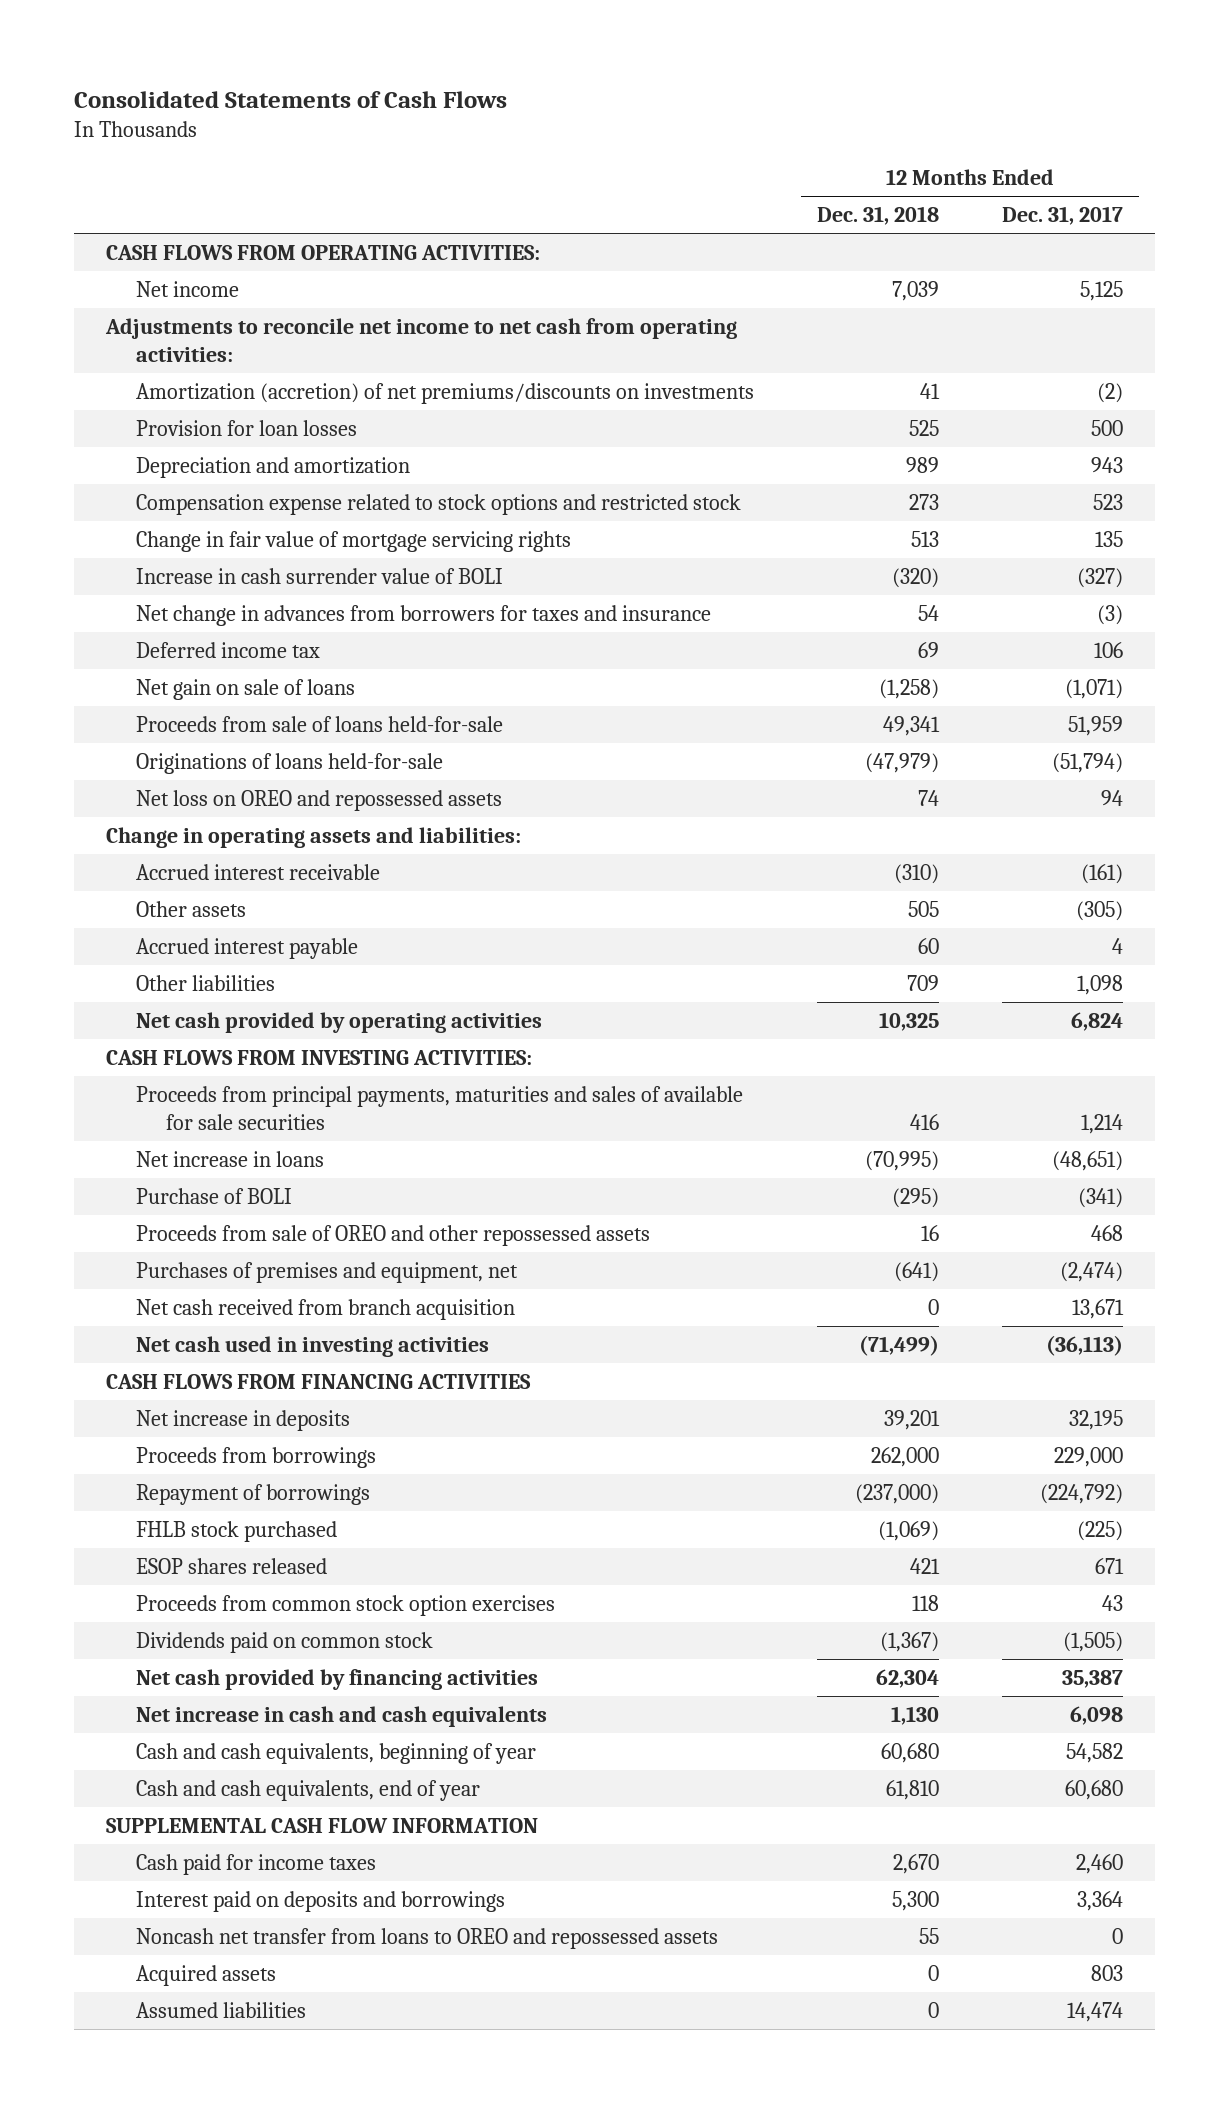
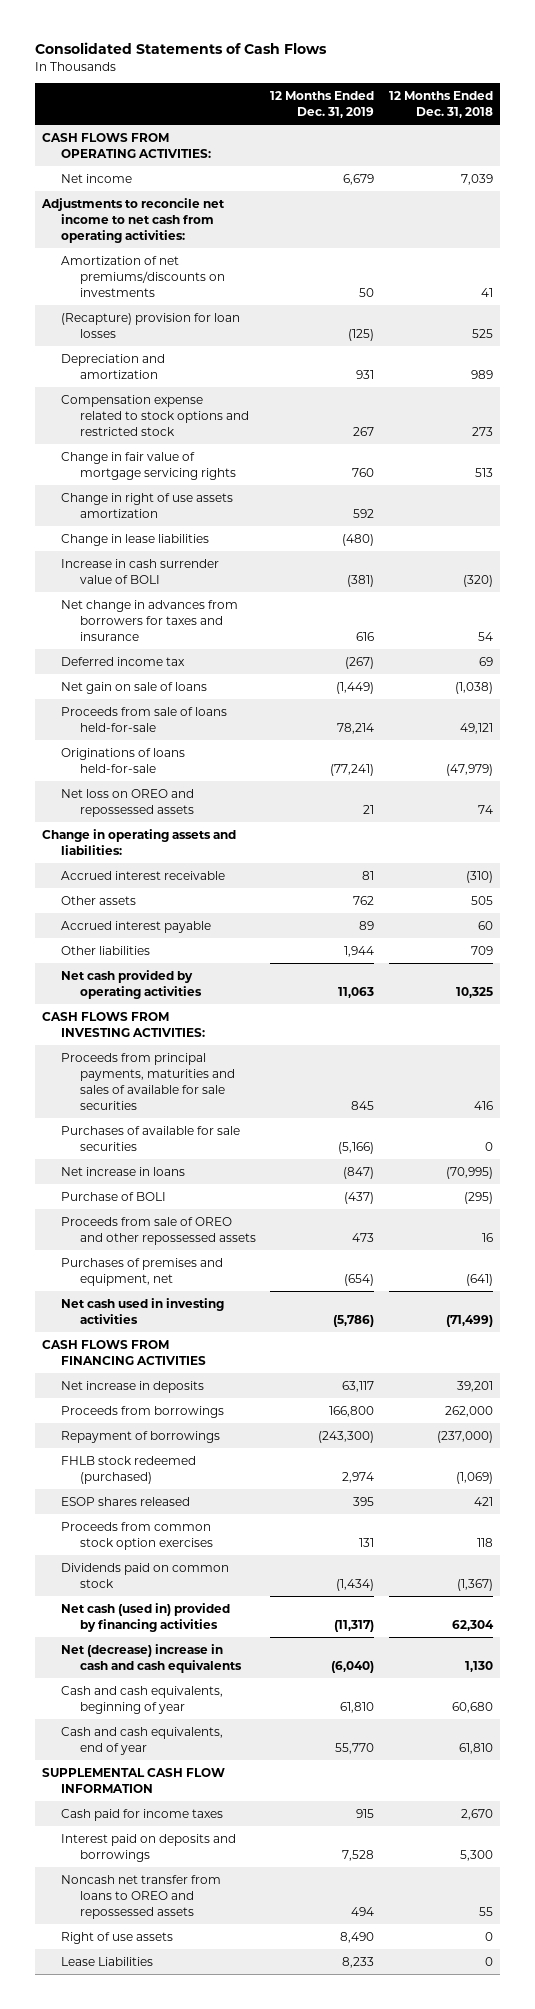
[1002,206,1124,226] Dec. 31, 2017 -> none
none -> [270,90,375,118] 12 Months Ended Dec. 31, 2019
[135,382,754,404] Amortization (accretion) of net premiums/discounts on investments -> [61,255,226,297] Amortization of net premiums/discounts on investments
[135,419,357,436] Provision for loan losses -> [61,312,241,338] (Recapture) provision for loan losses
none -> [61,492,234,518] Change in right of use assets amortization
none -> [61,533,210,546] Change in lease liabilities
[879,678,940,699] (1,258) -> [454,681,493,694] (1,038)
[883,715,941,736] 49,341 -> [459,722,493,734] 49,121
none -> [61,1125,241,1151] Purchases of available for sale securities
[135,1298,515,1320] Net cash received from branch acquisition -> none
[135,1520,337,1542] FHLB stock purchased -> [61,1455,197,1484] FHLB stock redeemed (purchased)
[135,1668,538,1690] Net cash provided by financing activities -> [61,1602,231,1632] Net cash (used in) provided by financing activities
[135,1705,547,1727] Net increase in cash and cash equivalents -> [61,1643,243,1673] Net (decrease) increase in cash and cash equivalents
[135,1964,276,1986] Acquired assets -> [61,1931,174,1944] Right of use assets
[135,2001,306,2018] Assumed liabilities -> [61,1956,154,1966] Lease Liabilities

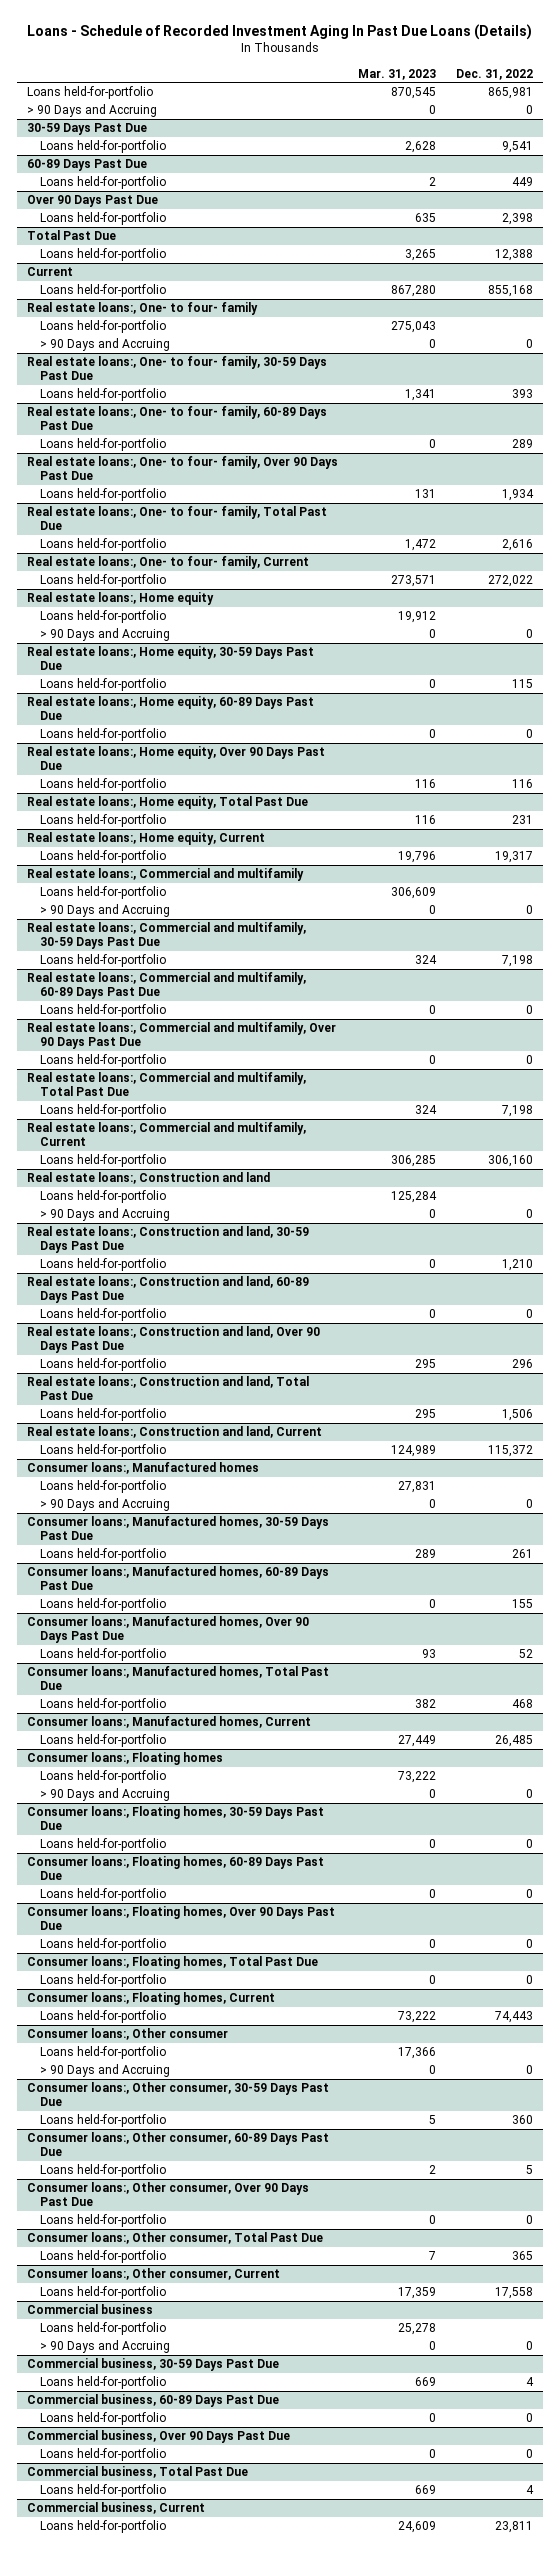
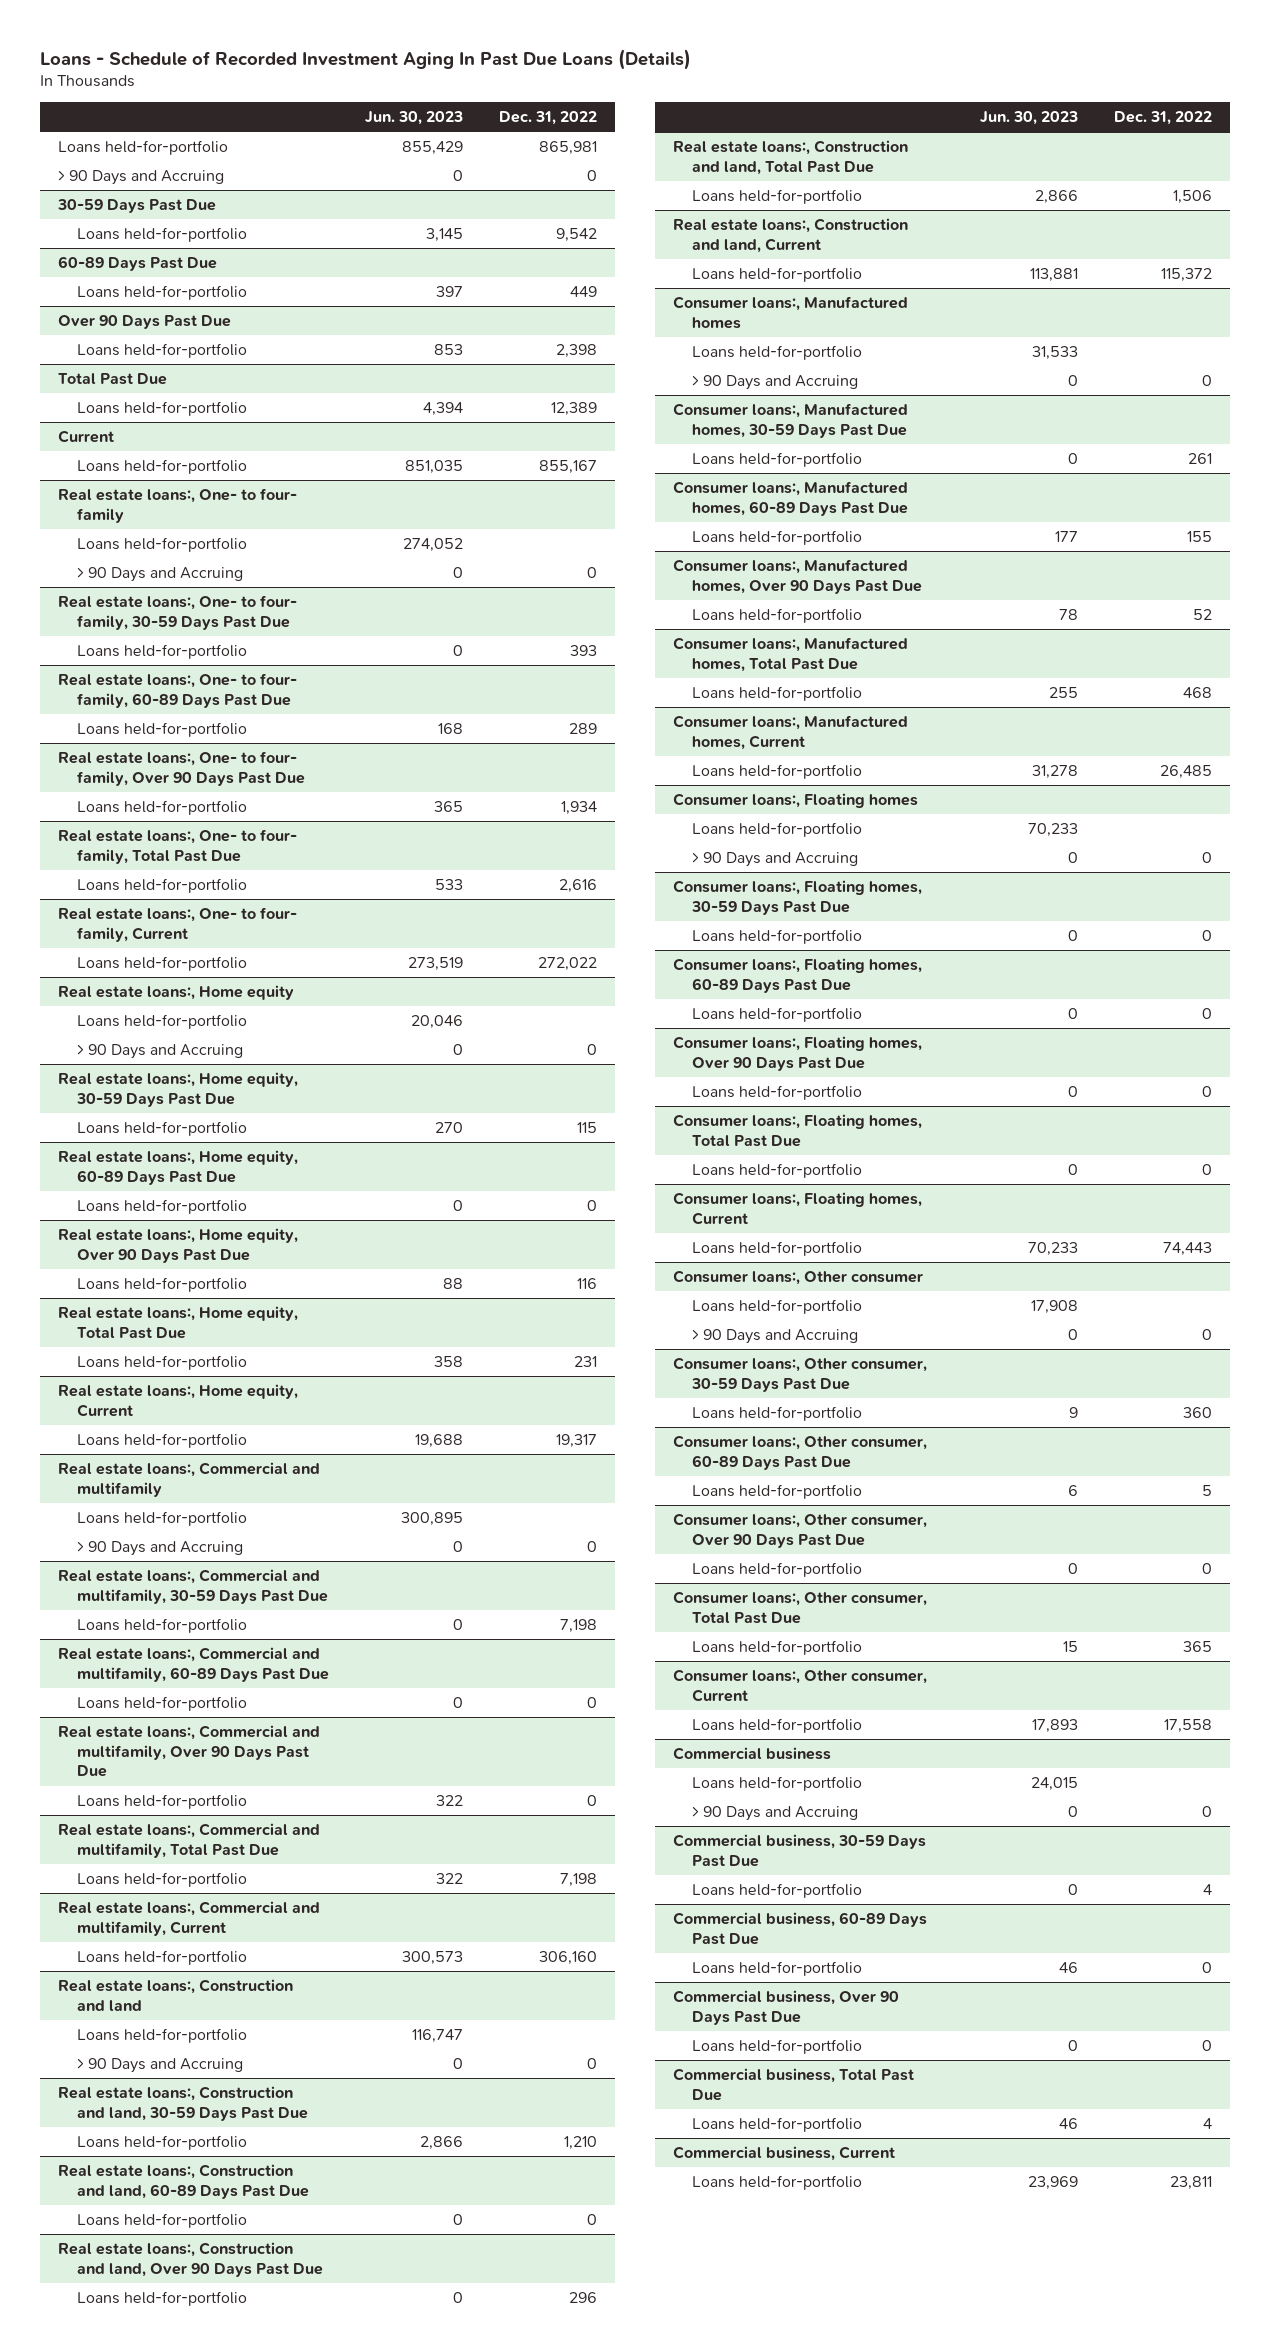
[357,68,436,80] Mar. 31, 2023 -> none
none -> [364,111,463,126] Jun. 30, 2023
[501,141,533,154] 9,541 -> [556,227,598,242] 9,542
[494,249,533,262] 12,388 -> [551,401,598,416] 12,389
[487,285,533,298] 855,168 -> [539,459,598,474] 855,167

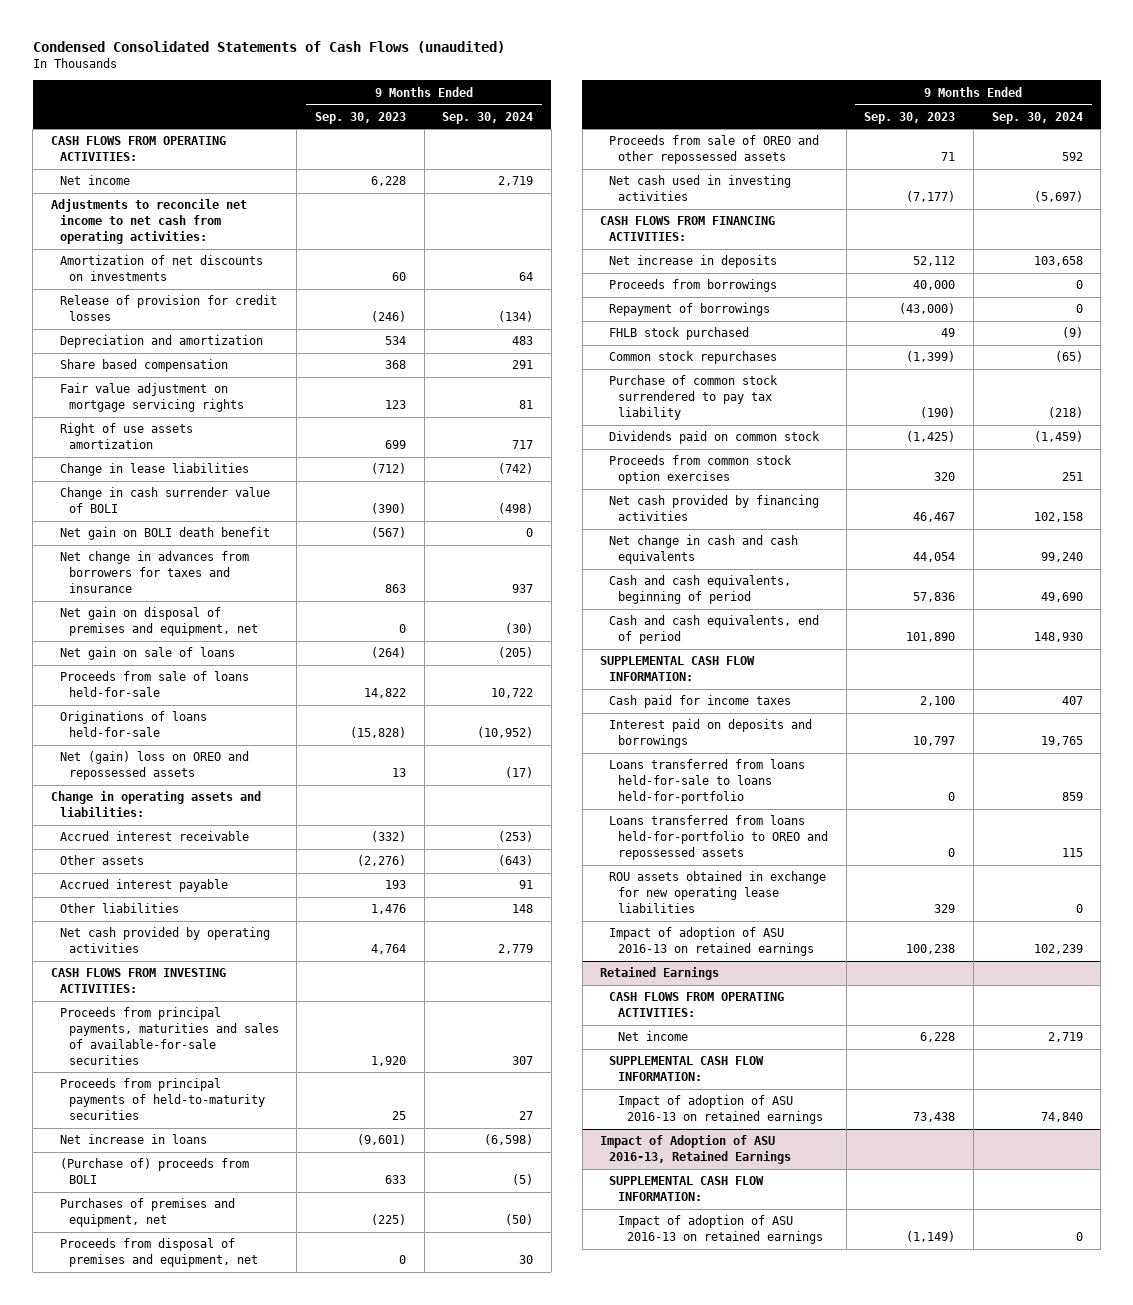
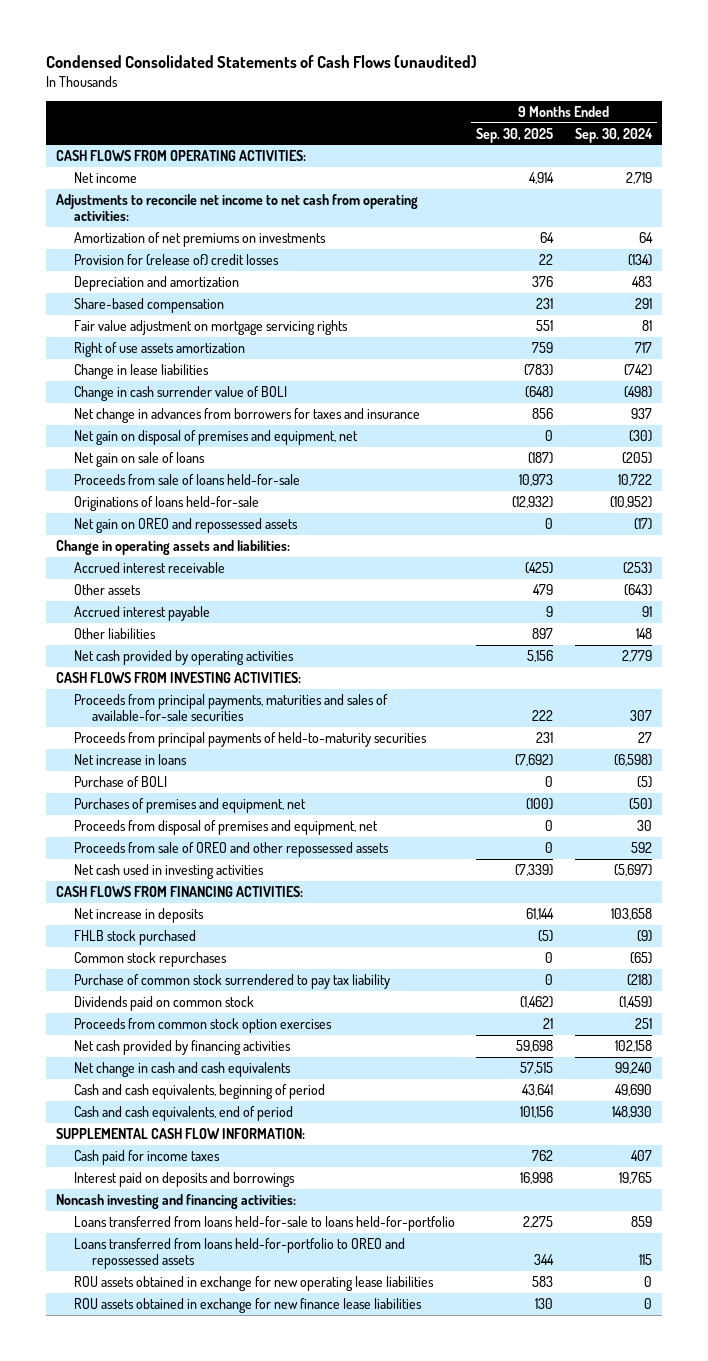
[315,111,407,124] Sep. 30, 2023 -> none
none -> [476,127,554,143] Sep. 30, 2025
[59,255,263,282] Amortization of net discounts on investments -> [74,232,327,248] Amortization of net premiums on investments
[59,295,277,322] Release of provision for credit losses -> [74,254,280,267] Provision for (release of) credit losses
[59,359,228,373] Share based compensation -> [74,298,225,314] Share-based compensation
[59,527,270,541] Net gain on BOLI death benefit -> none
[59,751,249,781] Net (gain) loss on OREO and repossessed assets -> [74,518,299,534] Net gain on OREO and repossessed assets
[59,1158,249,1185] (Purchase of) proceeds from BOLI -> [74,776,168,788] Purchase of BOLI
[609,279,778,293] Proceeds from borrowings -> none
[609,303,771,317] Repayment of borrowings -> none
none -> [56,1194,297,1210] Noncash investing and financing activities:
[609,927,814,957] Impact of adoption of ASU 2016-13 on retained earnings -> none
[600,967,720,981] Retained Earnings -> none
[609,992,785,1018] CASH FLOWS FROM OPERATING ACTIVITIES: -> none
[617,1031,688,1042] Net income -> none
[609,1056,765,1082] SUPPLEMENTAL CASH FLOW INFORMATION: -> none
[617,1095,823,1125] Impact of adoption of ASU 2016-13 on retained earnings -> none
[600,1135,792,1165] Impact of Adoption of ASU 2016-13, Retained Earnings -> none
[609,1176,765,1202] SUPPLEMENTAL CASH FLOW INFORMATION: -> none
[617,1215,823,1245] Impact of adoption of ASU 2016-13 on retained earnings -> none
none -> [74,1298,423,1314] ROU assets obtained in exchange for new finance lease liabilities

